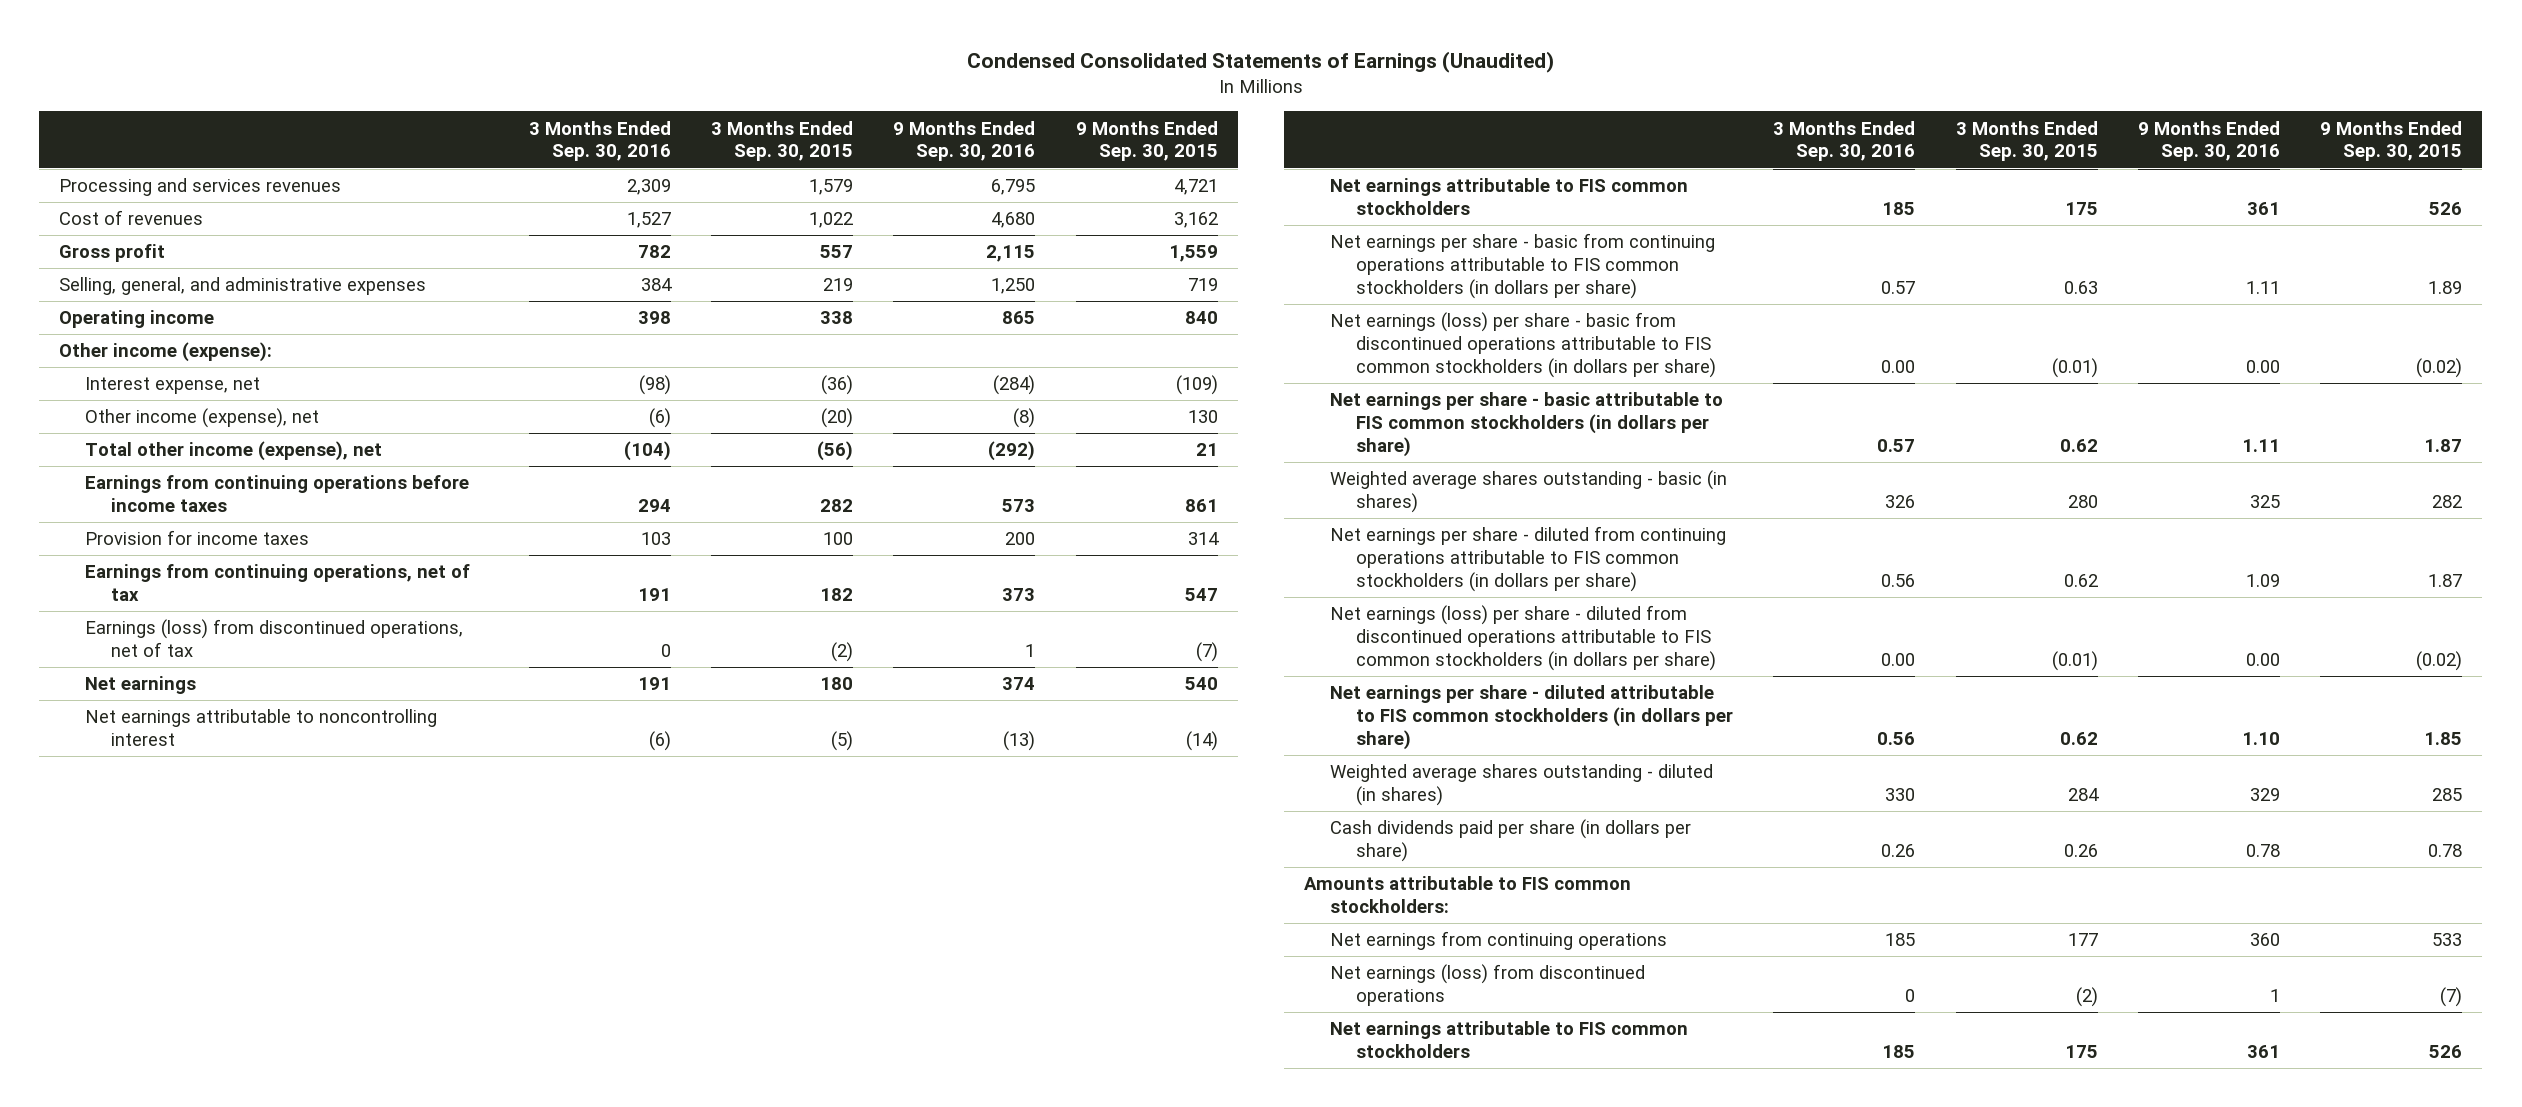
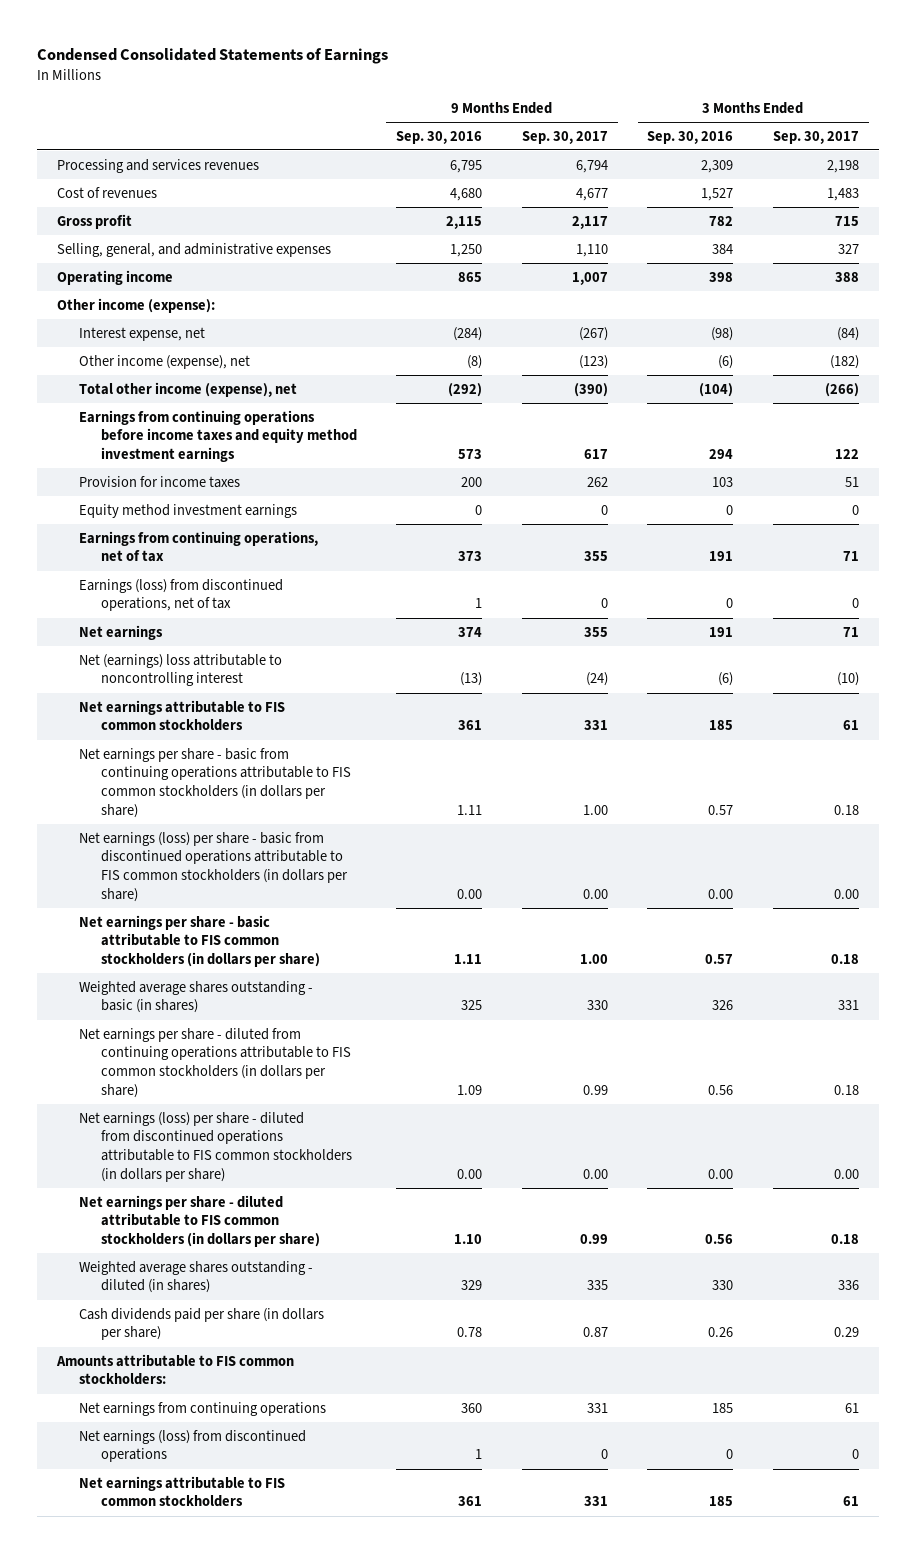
[966,50,1554,73] Condensed Consolidated Statements of Earnings (Unaudited) -> [37,48,389,65] Condensed Consolidated Statements of Earnings
[711,120,854,162] 3 Months Ended Sep. 30, 2015 -> none
[1075,120,1218,162] 9 Months Ended Sep. 30, 2015 -> none
none -> [521,130,608,144] Sep. 30, 2017
none -> [772,130,859,144] Sep. 30, 2017
[85,475,470,513] Earnings from continuing operations before income taxes -> [79,409,357,463] Earnings from continuing operations before income taxes and equity method investment earnings
none -> [79,503,298,518] Equity method investment earnings
[85,709,438,747] Net earnings attributable to noncontrolling interest -> [79,653,283,687] Net (earnings) loss attributable to noncontrolling interest

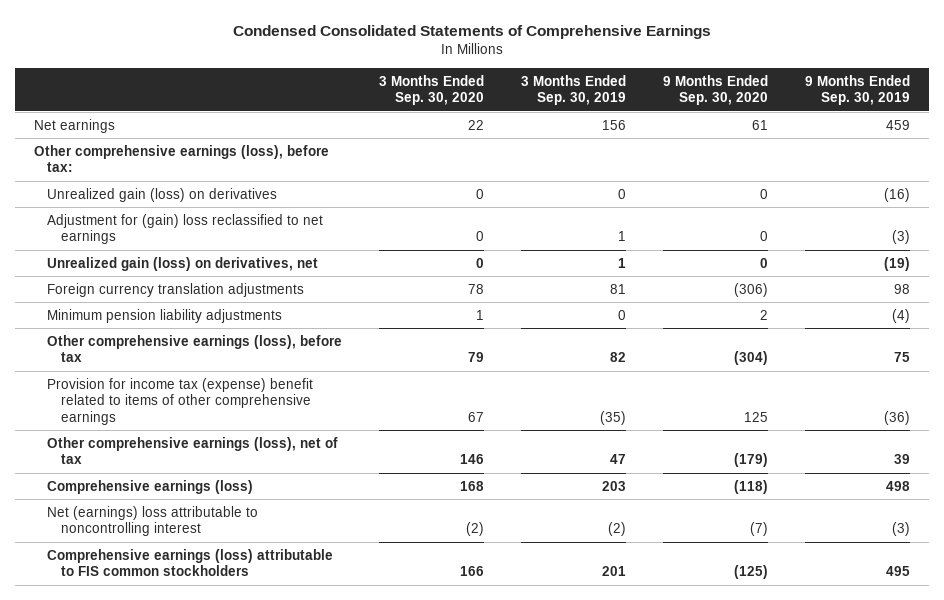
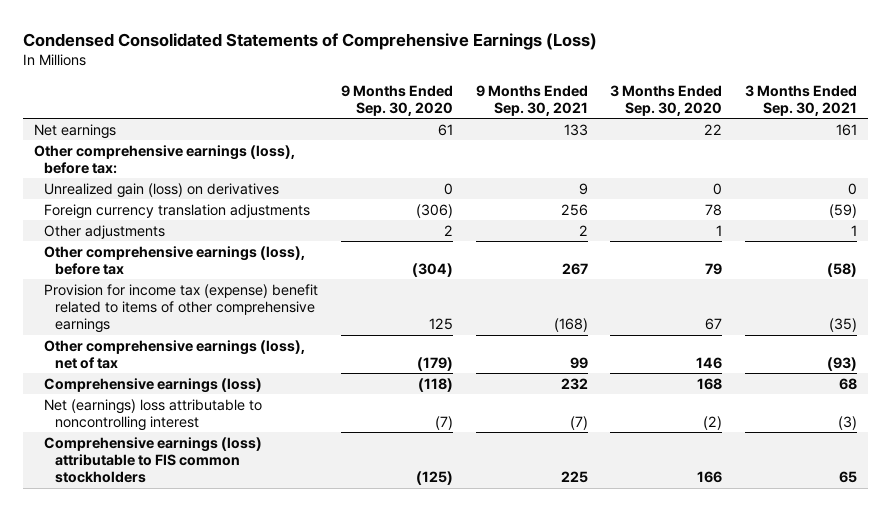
[232,25,711,40] Condensed Consolidated Statements of Comprehensive Earnings -> [22,32,597,50] Condensed Consolidated Statements of Comprehensive Earnings (Loss)
[521,74,627,106] 3 Months Ended Sep. 30, 2019 -> none
[805,74,911,106] 9 Months Ended Sep. 30, 2019 -> none
none -> [475,84,588,117] 9 Months Ended Sep. 30, 2021
none -> [745,84,858,117] 3 Months Ended Sep. 30, 2021
[47,213,324,245] Adjustment for (gain) loss reclassified to net earnings -> none
[47,256,319,271] Unrealized gain (loss) on derivatives, net -> none
[47,308,283,323] Minimum pension liability adjustments -> [44,224,166,239] Other adjustments

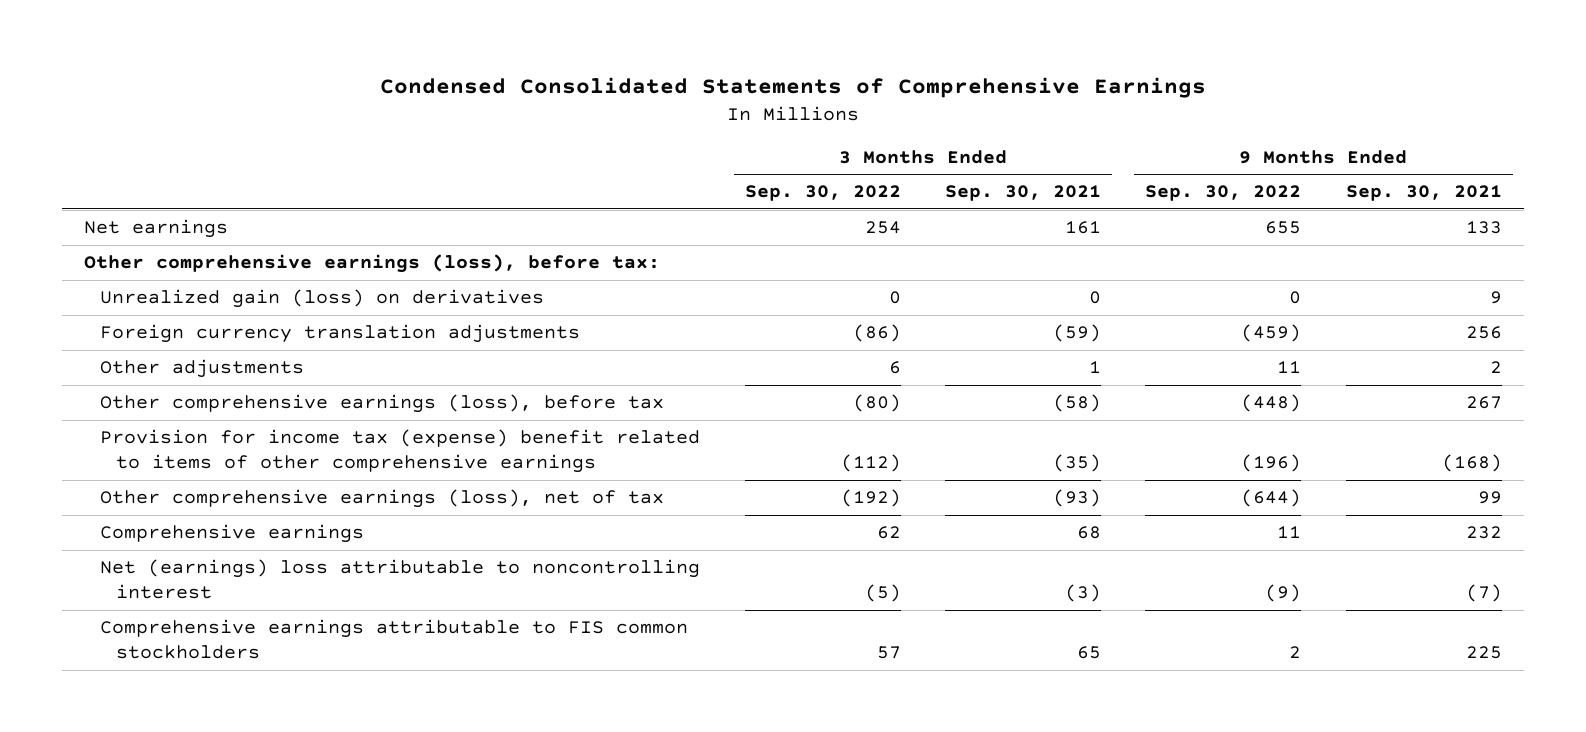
[22,32,597,50] Condensed Consolidated Statements of Comprehensive Earnings (Loss) -> [379,76,1206,98] Condensed Consolidated Statements of Comprehensive Earnings
[341,84,454,117] 9 Months Ended Sep. 30, 2020 -> none
[610,84,723,117] 3 Months Ended Sep. 30, 2020 -> none
none -> [744,185,901,202] Sep. 30, 2022
none -> [1145,185,1302,202] Sep. 30, 2022
[44,377,263,393] Comprehensive earnings (loss) -> [100,524,365,544] Comprehensive earnings
[44,436,263,484] Comprehensive earnings (loss) attributable to FIS common stockholders -> [100,619,689,660] Comprehensive earnings attributable to FIS common stockholders

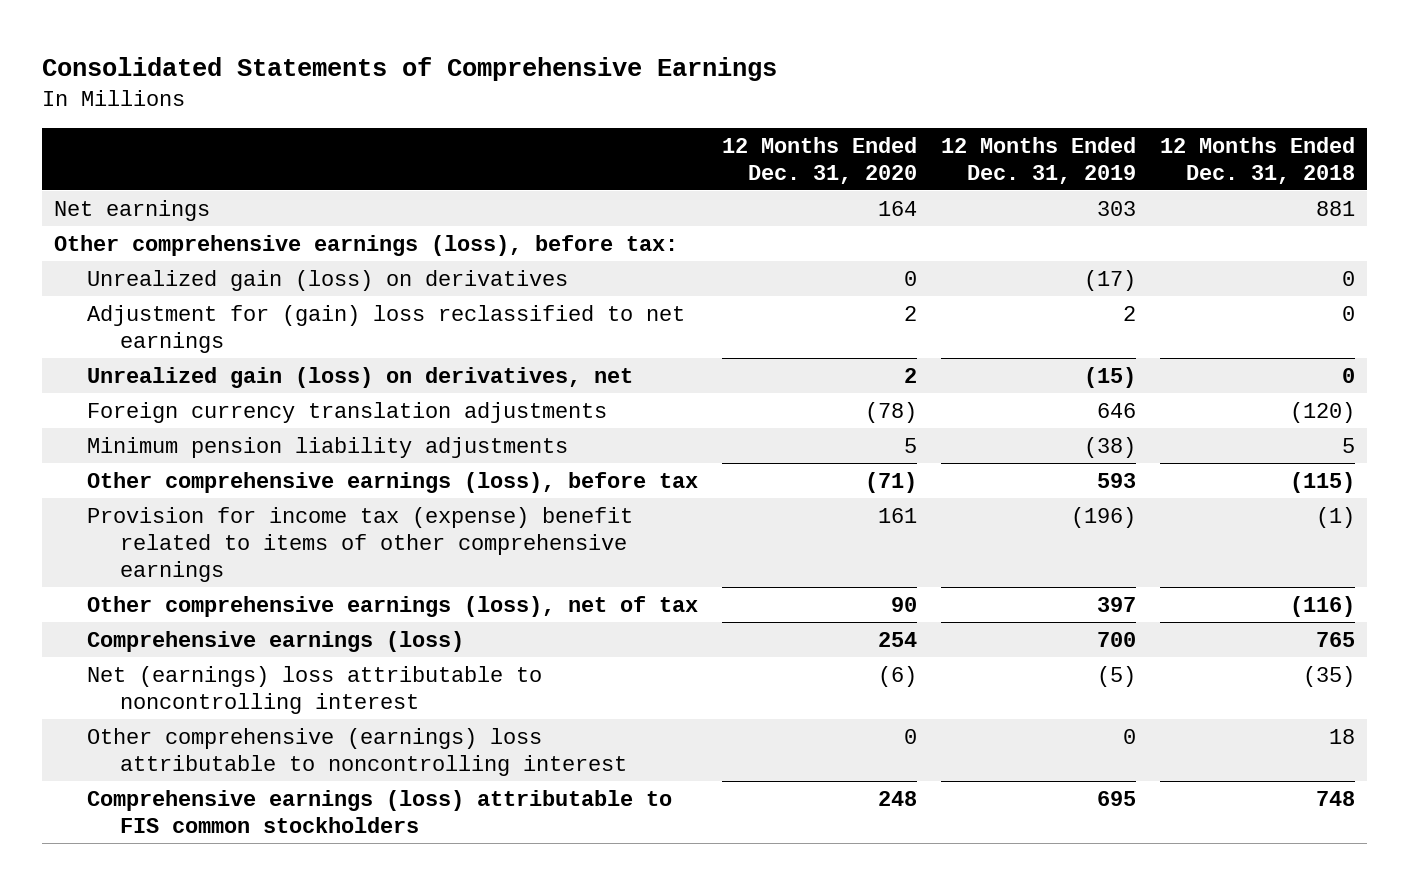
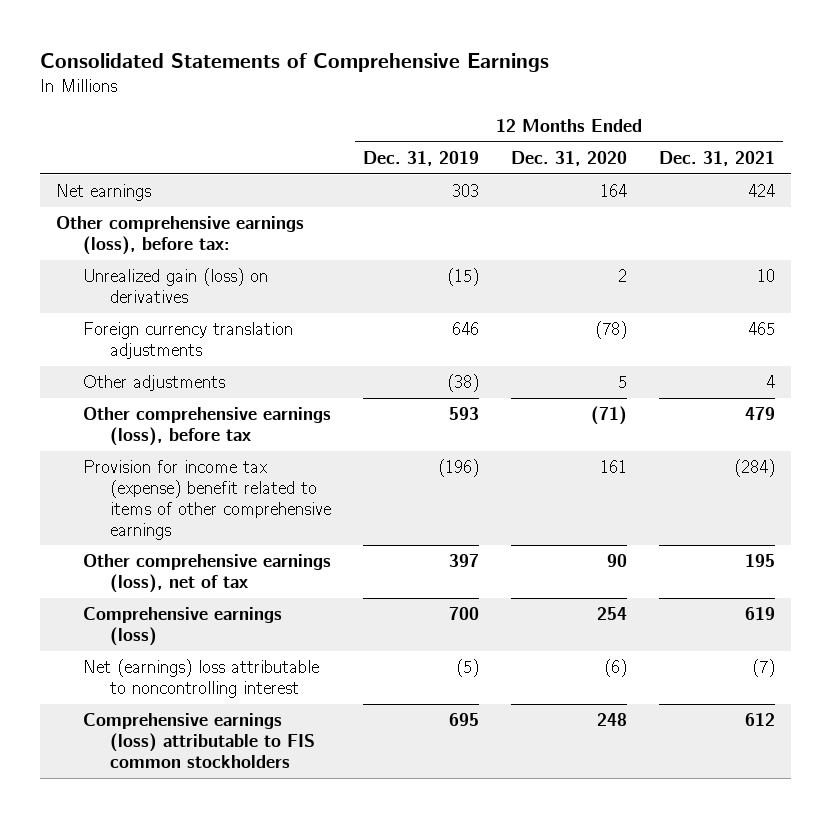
[1160,136,1356,184] 12 Months Ended Dec. 31, 2018 -> none
none -> [658,150,775,166] Dec. 31, 2021
[86,304,685,353] Adjustment for (gain) loss reclassified to net earnings -> none
[86,366,633,388] Unrealized gain (loss) on derivatives, net -> none
[903,270,917,286] 0 -> [617,269,627,283] 2
[1084,269,1137,291] (17) -> [447,268,480,287] (15)
[86,436,568,458] Minimum pension liability adjustments -> [83,375,226,392] Other adjustments
[86,727,628,776] Other comprehensive (earnings) loss attributable to noncontrolling interest -> none

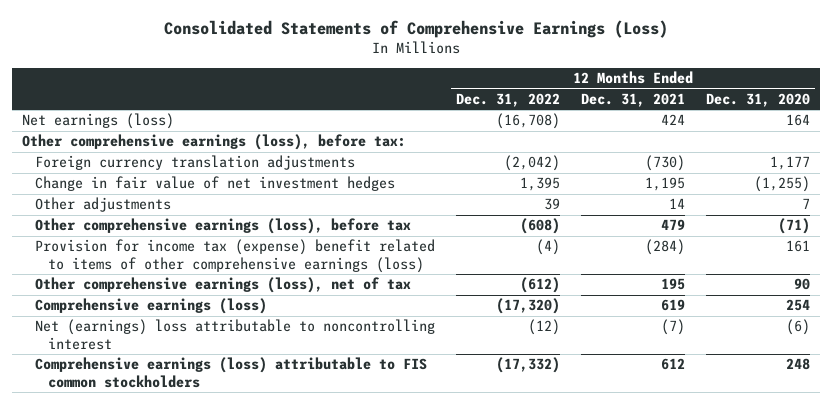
[40,53,550,73] Consolidated Statements of Comprehensive Earnings -> [163,19,668,38] Consolidated Statements of Comprehensive Earnings (Loss)
[363,150,480,166] Dec. 31, 2019 -> none
none -> [455,92,560,107] Dec. 31, 2022
[56,184,152,202] Net earnings -> [22,113,175,130] Net earnings (loss)
[83,268,269,303] Unrealized gain (loss) on derivatives -> none
[594,321,627,340] (78) -> [769,156,810,171] 1,177
[747,322,775,336] 465 -> [644,155,685,172] (730)
none -> [35,176,396,192] Change in fair value of net investment hedges
[617,376,627,389] 5 -> [801,198,810,210] 7
[765,375,775,389] 4 -> [668,198,685,210] 14
[83,460,331,540] Provision for income tax (expense) benefit related to items of other comprehensive earnings -> [35,239,436,273] Provision for income tax (expense) benefit related to items of other comprehensive earnings (loss)

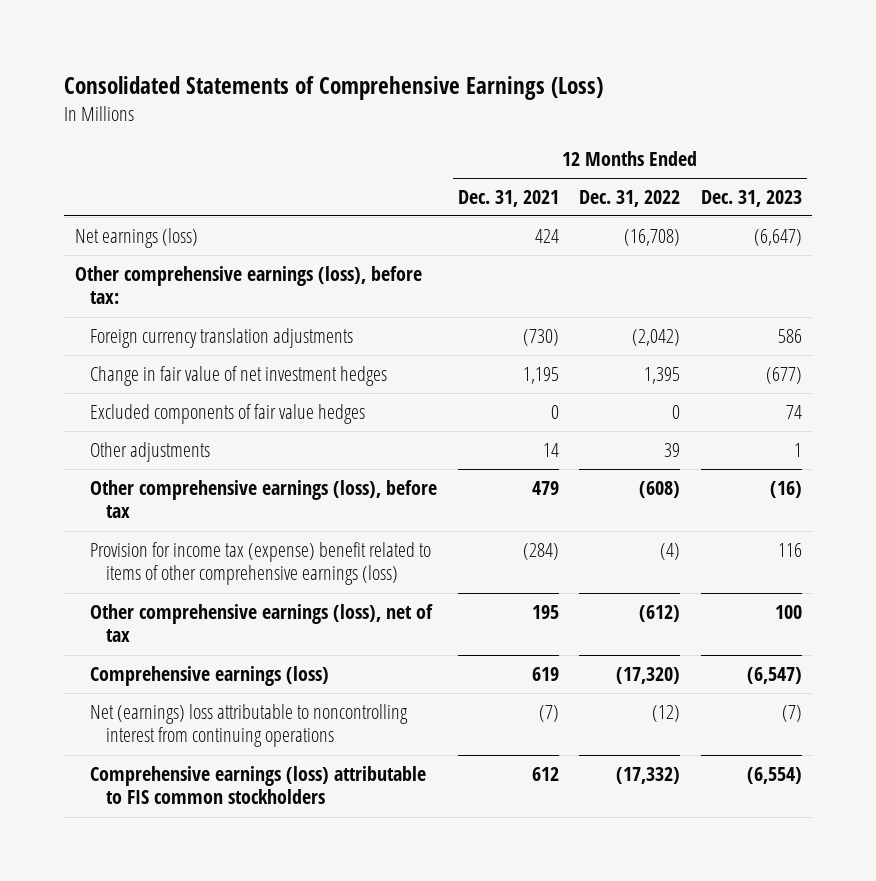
[705,92,810,107] Dec. 31, 2020 -> none
none -> [700,189,802,207] Dec. 31, 2023
none -> [90,403,366,424] Excluded components of fair value hedges
[35,319,436,350] Net (earnings) loss attributable to noncontrolling interest -> [90,703,409,748] Net (earnings) loss attributable to noncontrolling interest from continuing operations

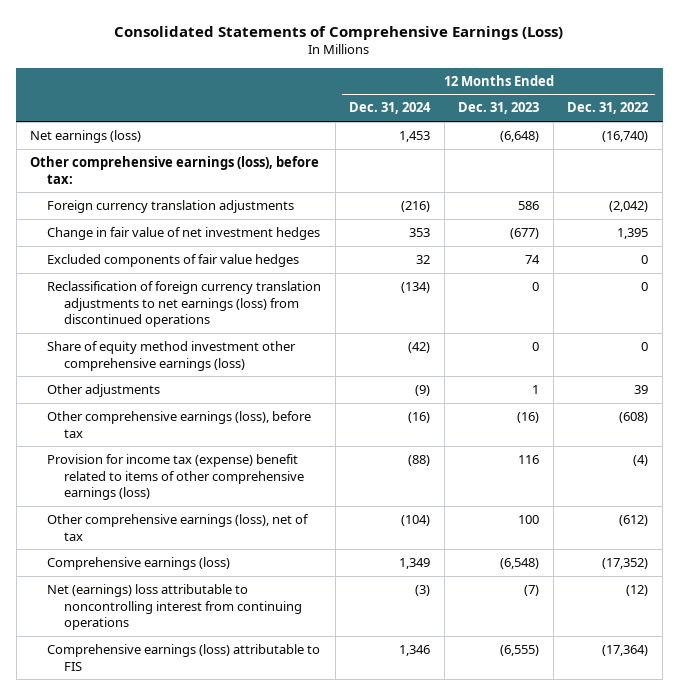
[457,189,559,207] Dec. 31, 2021 -> none
none -> [349,102,432,115] Dec. 31, 2024
[624,228,681,246] (16,708) -> [602,131,649,143] (16,740)
[753,228,802,246] (6,647) -> [500,131,540,143] (6,648)
none -> [47,281,322,328] Reclassification of foreign currency translation adjustments to net earnings (loss) from discontinued operations
none -> [47,341,297,371] Share of equity method investment other comprehensive earnings (loss)
[616,666,681,684] (17,320) -> [602,558,649,570] (17,352)
[746,666,802,684] (6,547) -> [500,558,540,570] (6,548)
[90,765,427,805] Comprehensive earnings (loss) attributable to FIS common stockholders -> [47,644,321,671] Comprehensive earnings (loss) attributable to FIS
[616,766,681,784] (17,332) -> [602,645,649,657] (17,364)
[746,766,802,784] (6,554) -> [500,645,540,657] (6,555)

